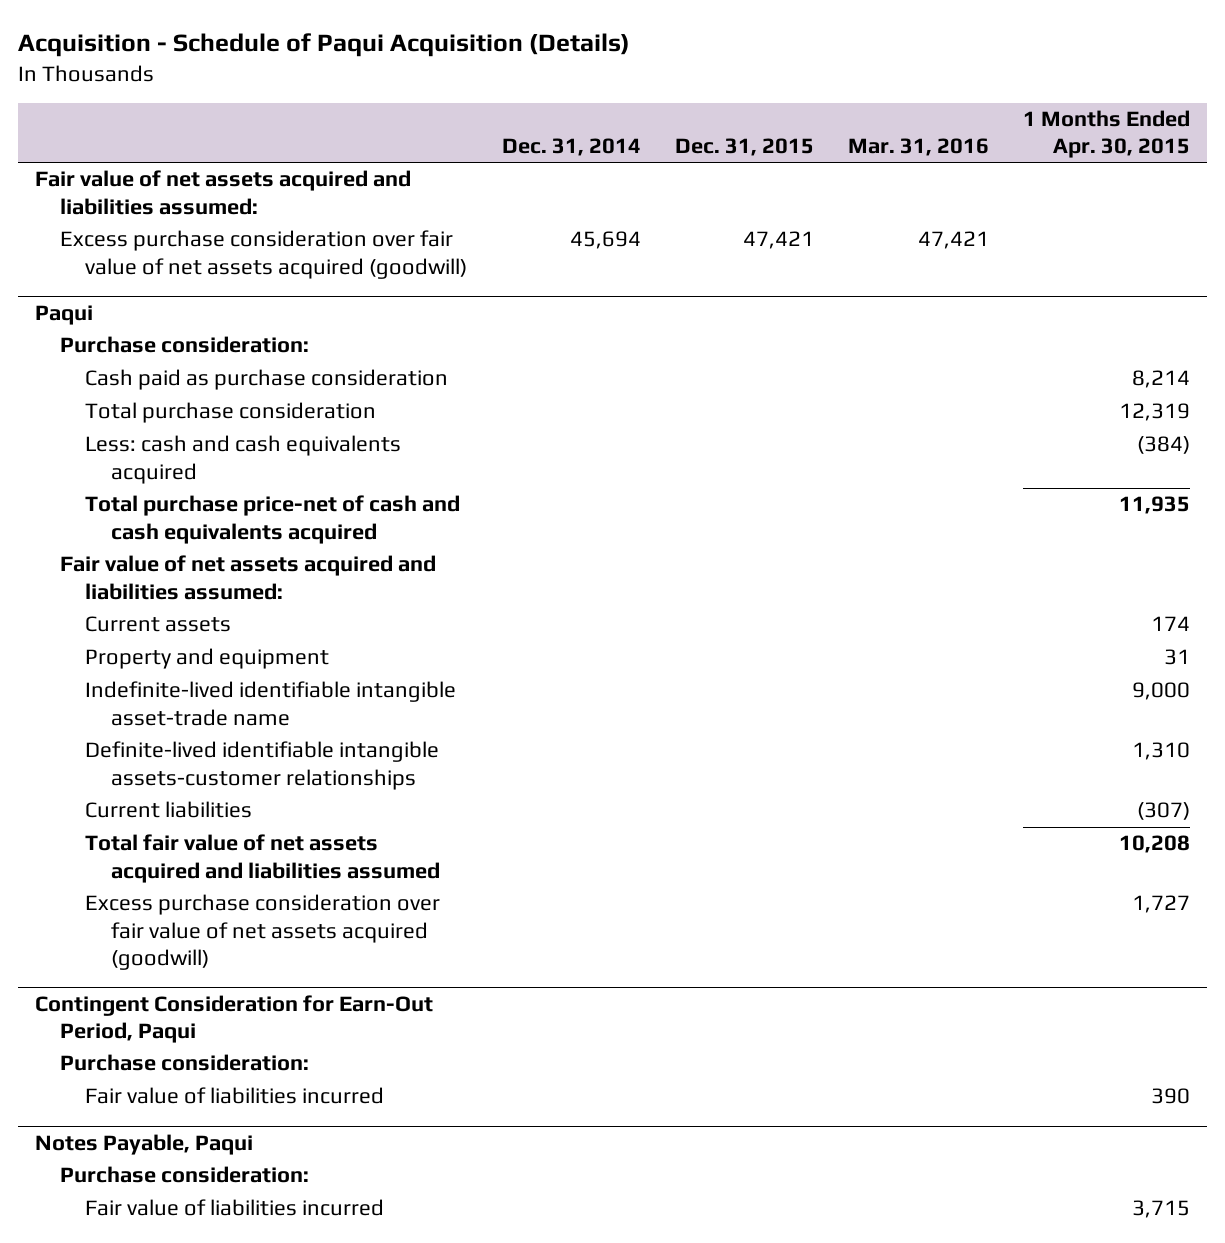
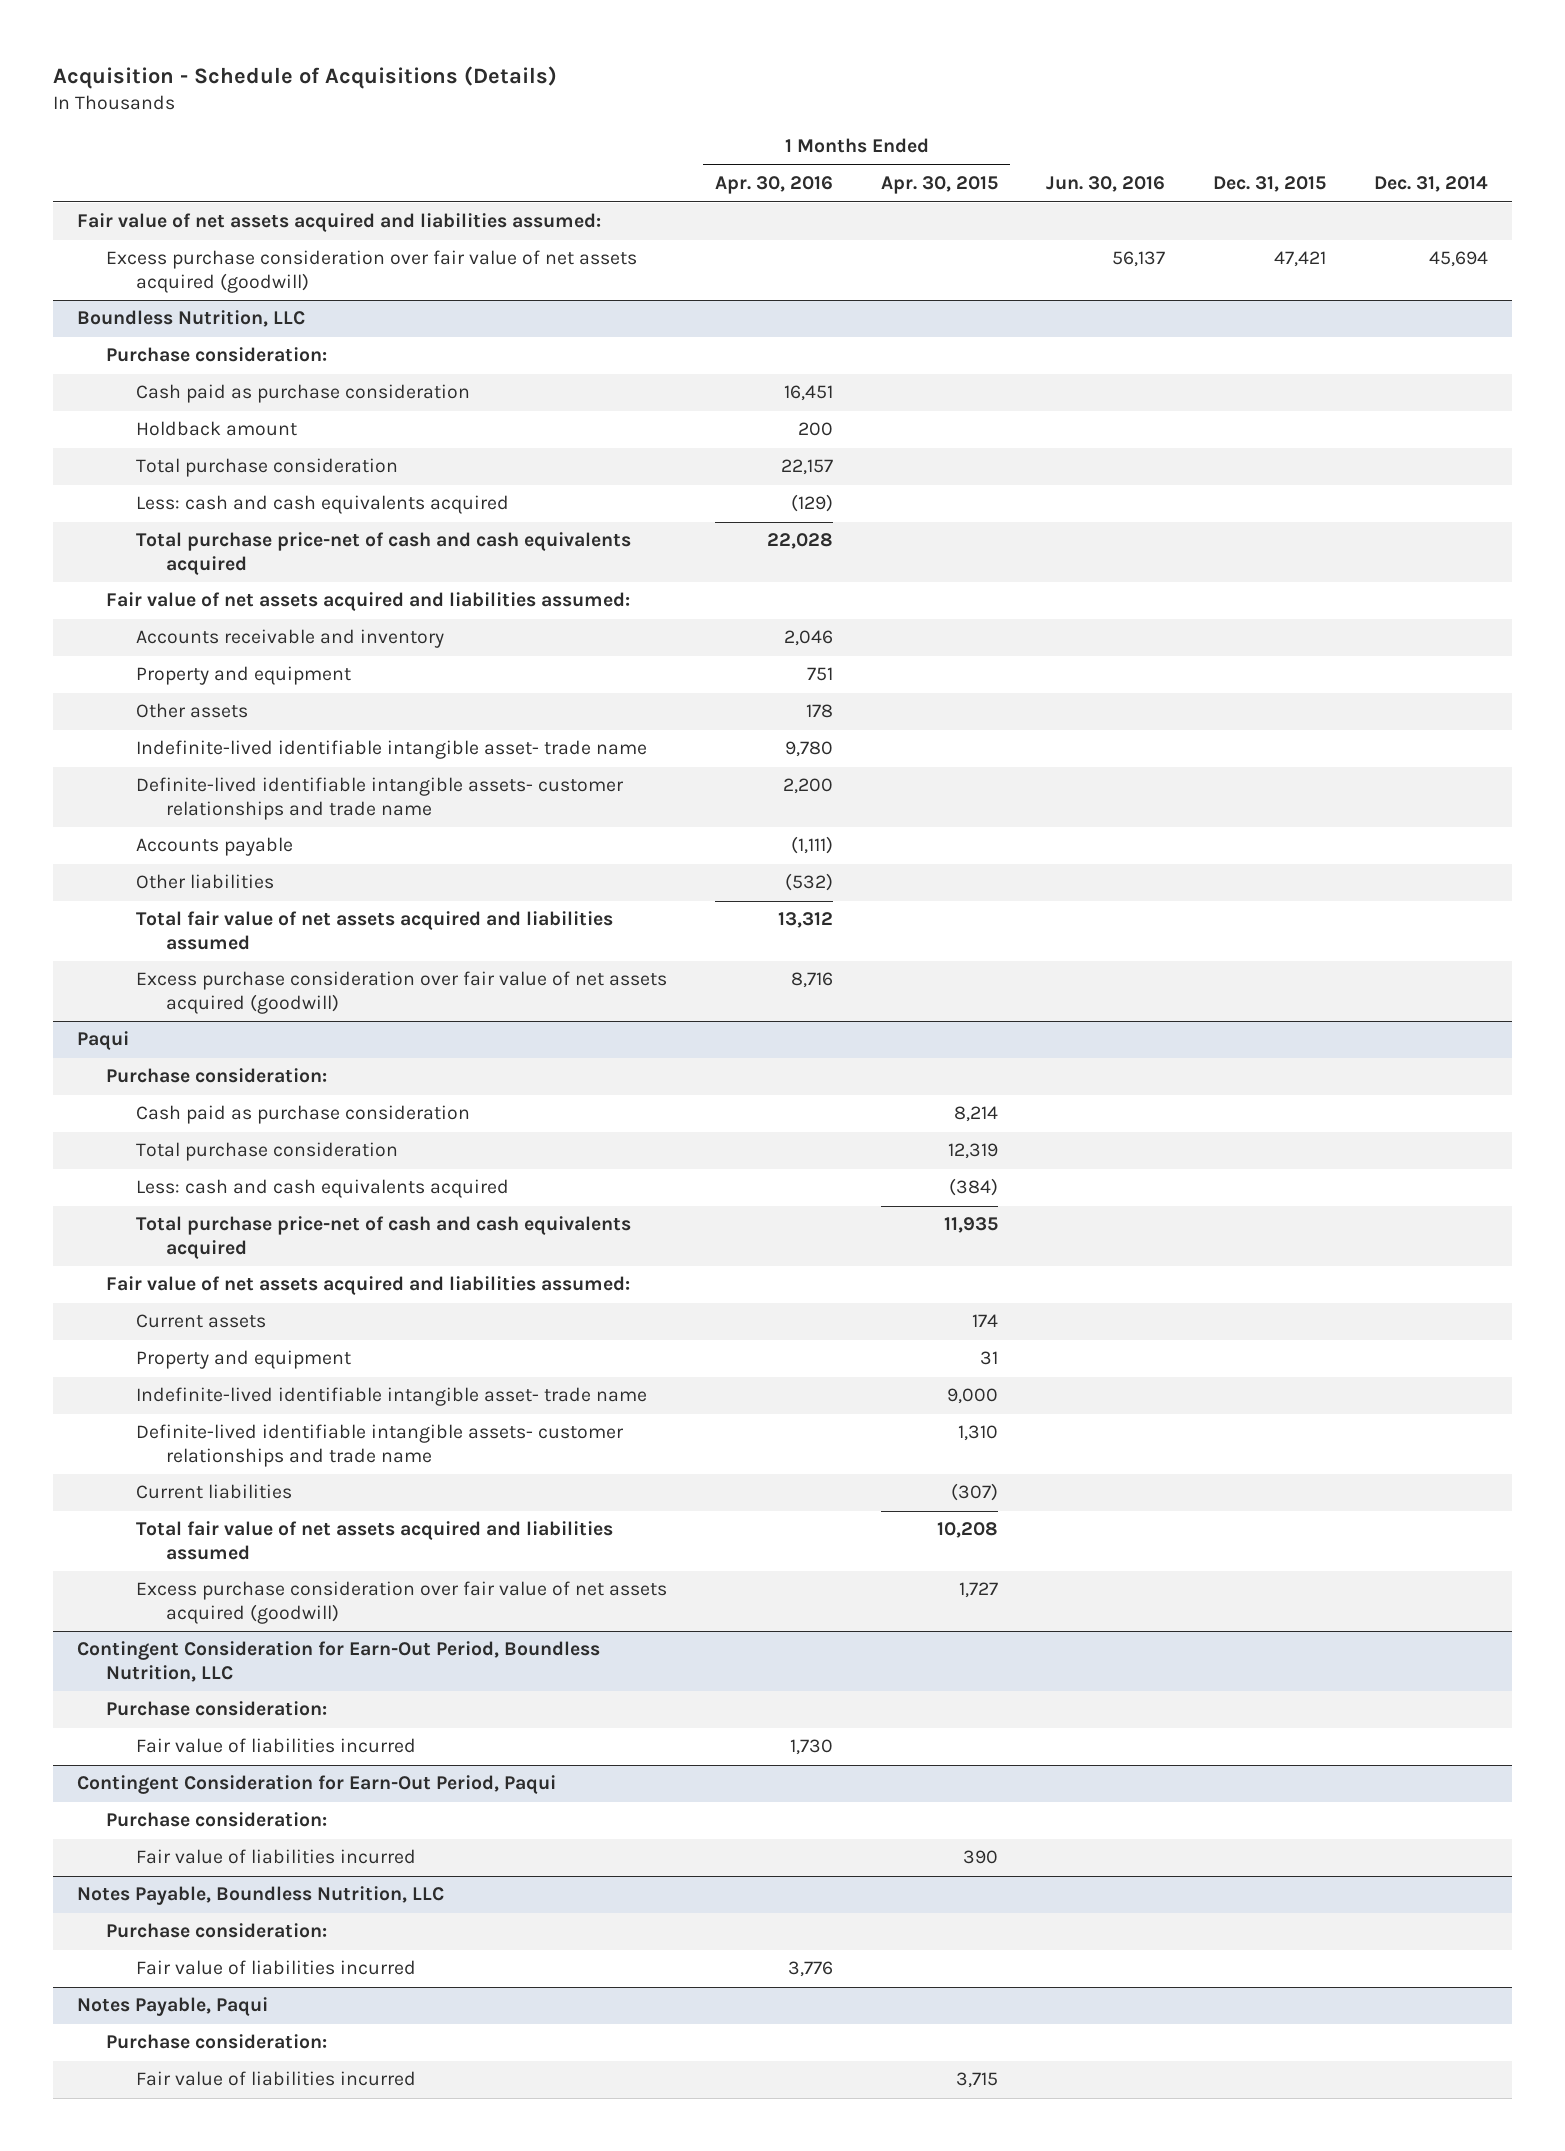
[17,33,630,58] Acquisition - Schedule of Paqui Acquisition (Details) -> [52,65,557,89] Acquisition - Schedule of Acquisitions (Details)
[847,138,989,157] Mar. 31, 2016 -> none
none -> [715,176,834,195] Apr. 30, 2016
none -> [1046,176,1166,193] Jun. 30, 2016
none -> [76,310,305,328] Boundless Nutrition, LLC
none -> [106,347,328,363] Purchase consideration:
none -> [136,384,471,404] Cash paid as purchase consideration
none -> [136,421,298,437] Holdback amount
none -> [136,458,399,478] Total purchase consideration
none -> [136,495,510,515] Less: cash and cash equivalents acquired
none -> [136,532,632,575] Total purchase price-net of cash and cash equivalents acquired
none -> [106,592,631,612] Fair value of net assets acquired and liabilities assumed:
none -> [136,629,445,649] Accounts receivable and inventory
none -> [136,666,352,686] Property and equipment
none -> [136,703,249,719] Other assets
none -> [136,740,648,760] Indefinite-lived identifiable intangible asset- trade name
none -> [136,777,625,820] Definite-lived identifiable intangible assets- customer relationships and trade name
none -> [136,837,294,857] Accounts payable
none -> [136,874,275,890] Other liabilities
none -> [136,911,614,950] Total fair value of net assets acquired and liabilities assumed
none -> [136,971,668,1014] Excess purchase consideration over fair value of net assets acquired (goodwill)
[85,681,457,726] Indefinite-lived identifiable intangible asset-trade name -> [136,1387,648,1407] Indefinite-lived identifiable intangible asset- trade name
[85,741,440,790] Definite-lived identifiable intangible assets-customer relationships -> [136,1424,625,1467] Definite-lived identifiable intangible assets- customer relationships and trade name
none -> [76,1641,600,1682] Contingent Consideration for Earn-Out Period, Boundless Nutrition, LLC
none -> [106,1701,328,1717] Purchase consideration:
none -> [136,1738,417,1754] Fair value of liabilities incurred
none -> [76,1886,444,1906] Notes Payable, Boundless Nutrition, LLC
none -> [106,1923,328,1939] Purchase consideration:
none -> [136,1960,417,1976] Fair value of liabilities incurred

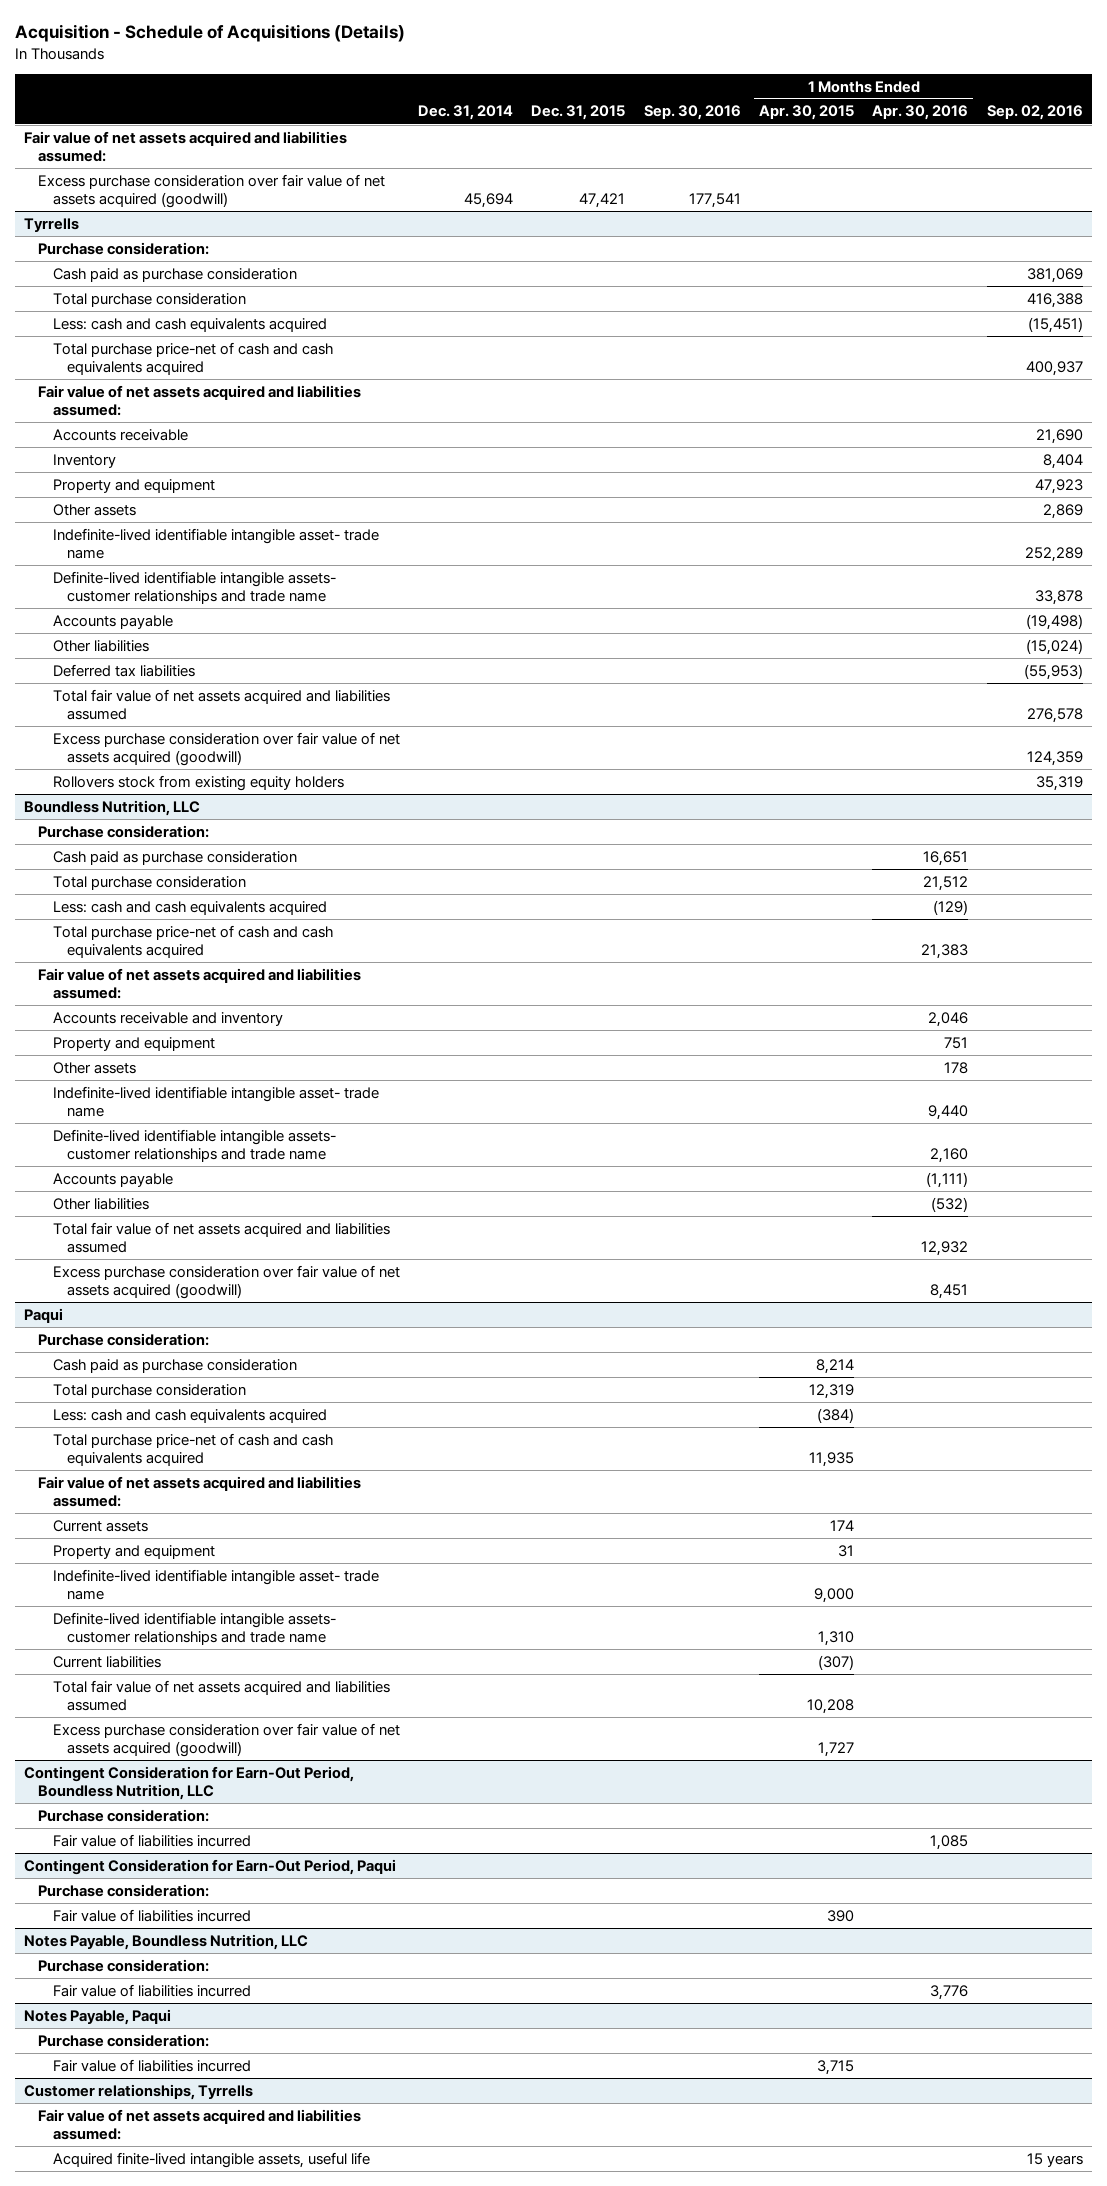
[1046,176,1166,193] Jun. 30, 2016 -> none
none -> [643,105,741,121] Sep. 30, 2016
none -> [986,105,1083,121] Sep. 02, 2016
none -> [24,217,80,232] Tyrrells
none -> [38,241,210,255] Purchase consideration:
none -> [52,267,297,282] Cash paid as purchase consideration
none -> [52,292,246,307] Total purchase consideration
none -> [52,317,327,332] Less: cash and cash equivalents acquired
none -> [52,341,333,376] Total purchase price-net of cash and cash equivalents acquired
none -> [38,384,362,417] Fair value of net assets acquired and liabilities assumed:
none -> [52,428,188,441] Accounts receivable
none -> [52,453,116,468] Inventory
none -> [52,478,215,493] Property and equipment
none -> [52,503,136,516] Other assets
none -> [52,527,379,560] Indefinite-lived identifiable intangible asset- trade name
none -> [52,570,336,605] Definite-lived identifiable intangible assets- customer relationships and trade name
none -> [52,614,173,629] Accounts payable
none -> [52,639,149,652] Other liabilities
none -> [52,663,195,677] Deferred tax liabilities
none -> [52,688,390,721] Total fair value of net assets acquired and liabilities assumed
none -> [52,731,400,767] Excess purchase consideration over fair value of net assets acquired (goodwill)
none -> [52,774,344,791] Rollovers stock from existing equity holders
[136,421,298,437] Holdback amount -> none
[784,385,834,402] 16,451 -> [923,850,969,866] 16,651
[781,459,834,476] 22,157 -> [923,875,969,891] 21,512
[767,533,834,550] 22,028 -> [921,944,969,960] 21,383
[785,741,834,758] 9,780 -> [928,1105,969,1121] 9,440
[783,778,834,795] 2,200 -> [930,1148,969,1164] 2,160
[778,912,834,929] 13,312 -> [921,1241,969,1257] 12,932
[791,972,834,989] 8,716 -> [930,1284,969,1300] 8,451
[790,1739,834,1756] 1,730 -> [930,1834,969,1850] 1,085
none -> [24,2083,254,2100] Customer relationships, Tyrrells
none -> [38,2108,362,2141] Fair value of net assets acquired and liabilities assumed:
none -> [52,2151,370,2168] Acquired finite-lived intangible assets, useful life

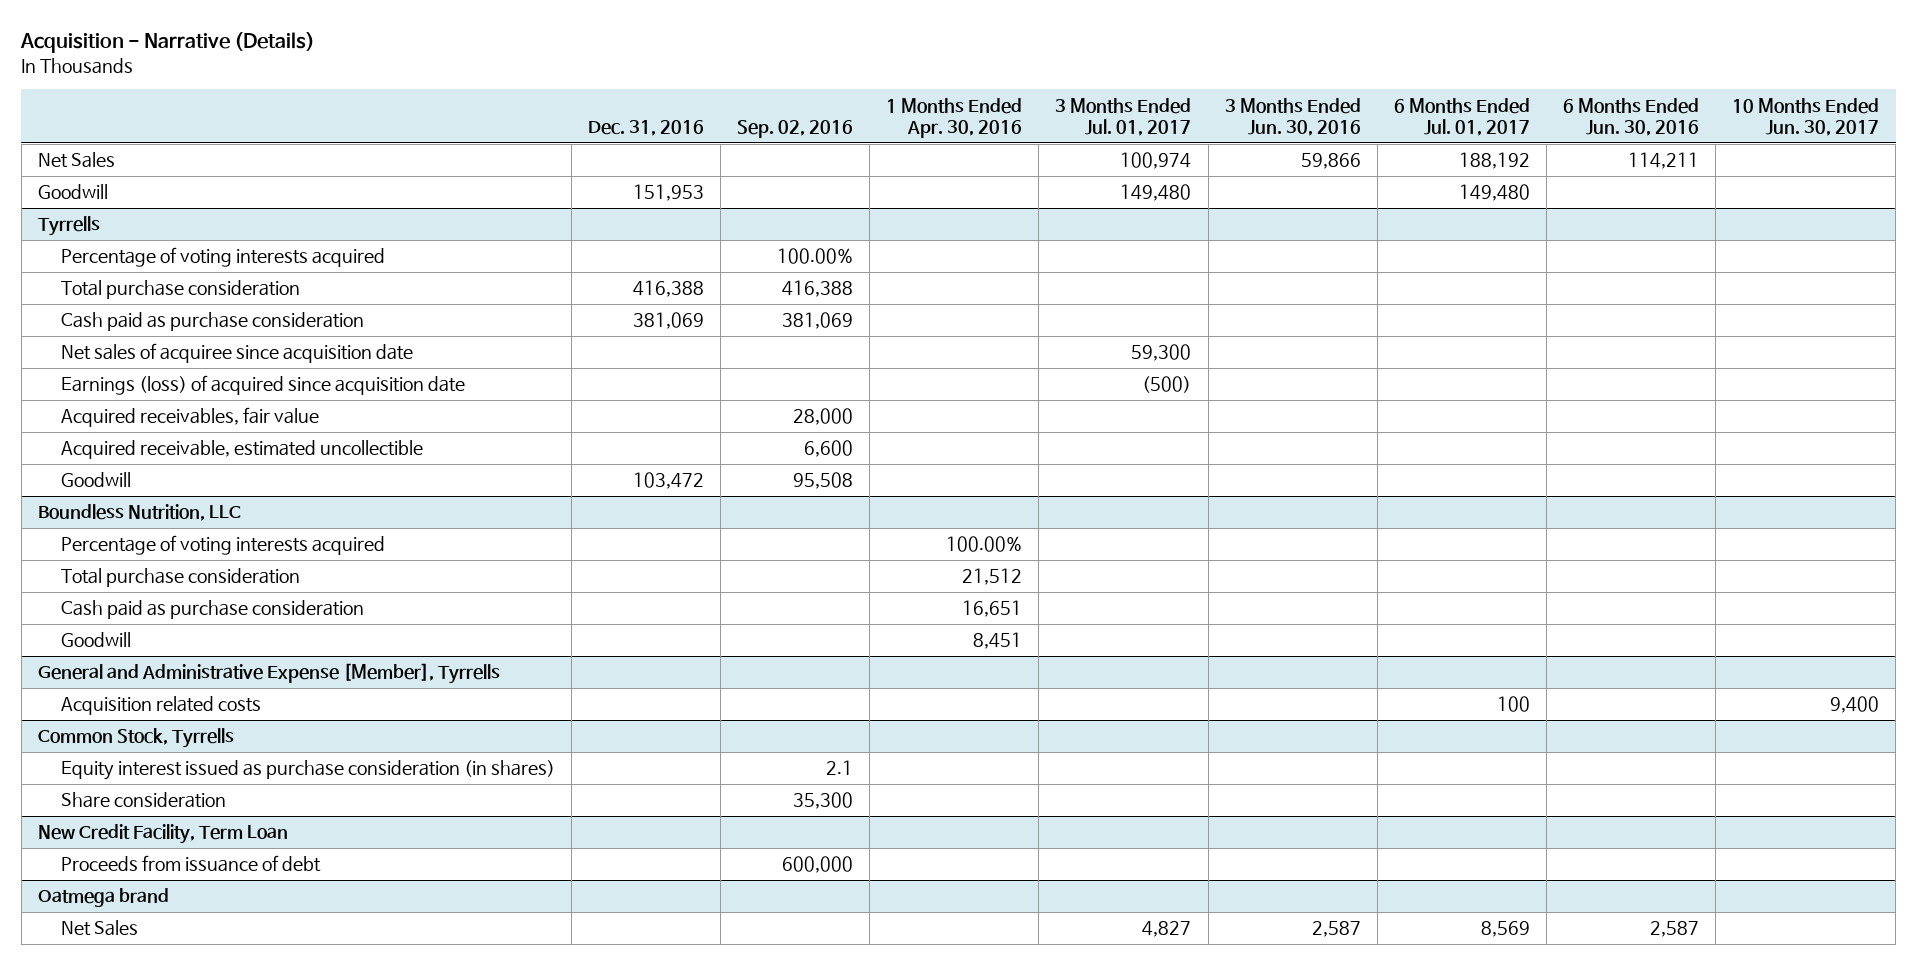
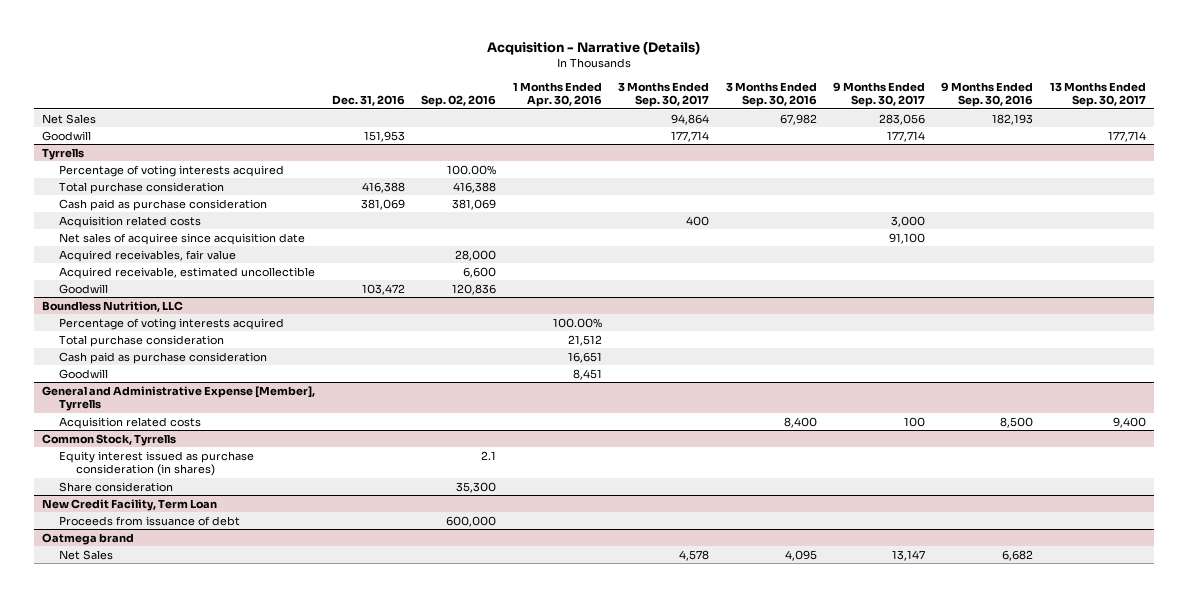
[1055,97,1192,136] 3 Months Ended Jul. 01, 2017 -> none
[1224,97,1361,136] 3 Months Ended Jun. 30, 2016 -> none
[1393,97,1530,136] 6 Months Ended Jul. 01, 2017 -> none
[1562,97,1699,136] 6 Months Ended Jun. 30, 2016 -> none
[1731,97,1879,136] 10 Months Ended Jun. 30, 2017 -> none
none -> [618,81,710,108] 3 Months Ended Sep. 30, 2017
none -> [725,81,817,108] 3 Months Ended Sep. 30, 2016
none -> [833,81,926,108] 9 Months Ended Sep. 30, 2017
none -> [941,81,1034,108] 9 Months Ended Sep. 30, 2016
none -> [1049,81,1146,108] 13 Months Ended Sep. 30, 2017
none -> [59,215,202,228] Acquisition related costs
[61,375,466,396] Earnings (loss) of acquired since acquisition date -> none
[793,472,854,490] 95,508 -> [452,283,497,295] 120,836

